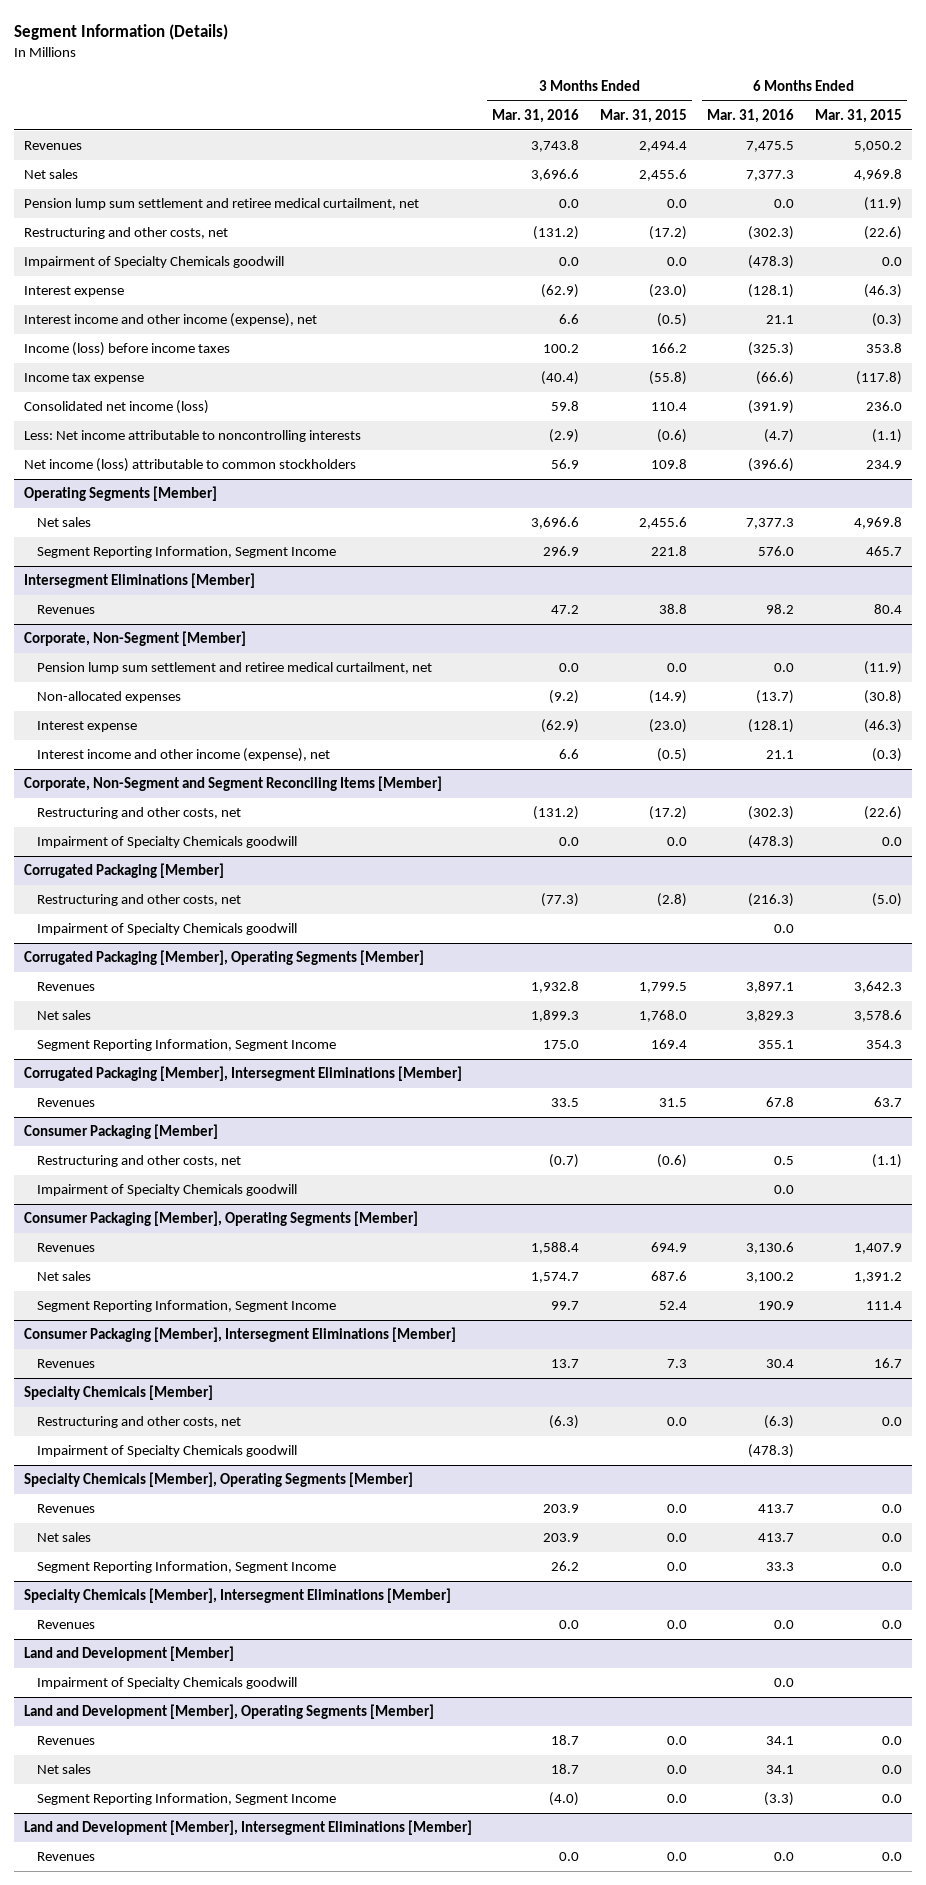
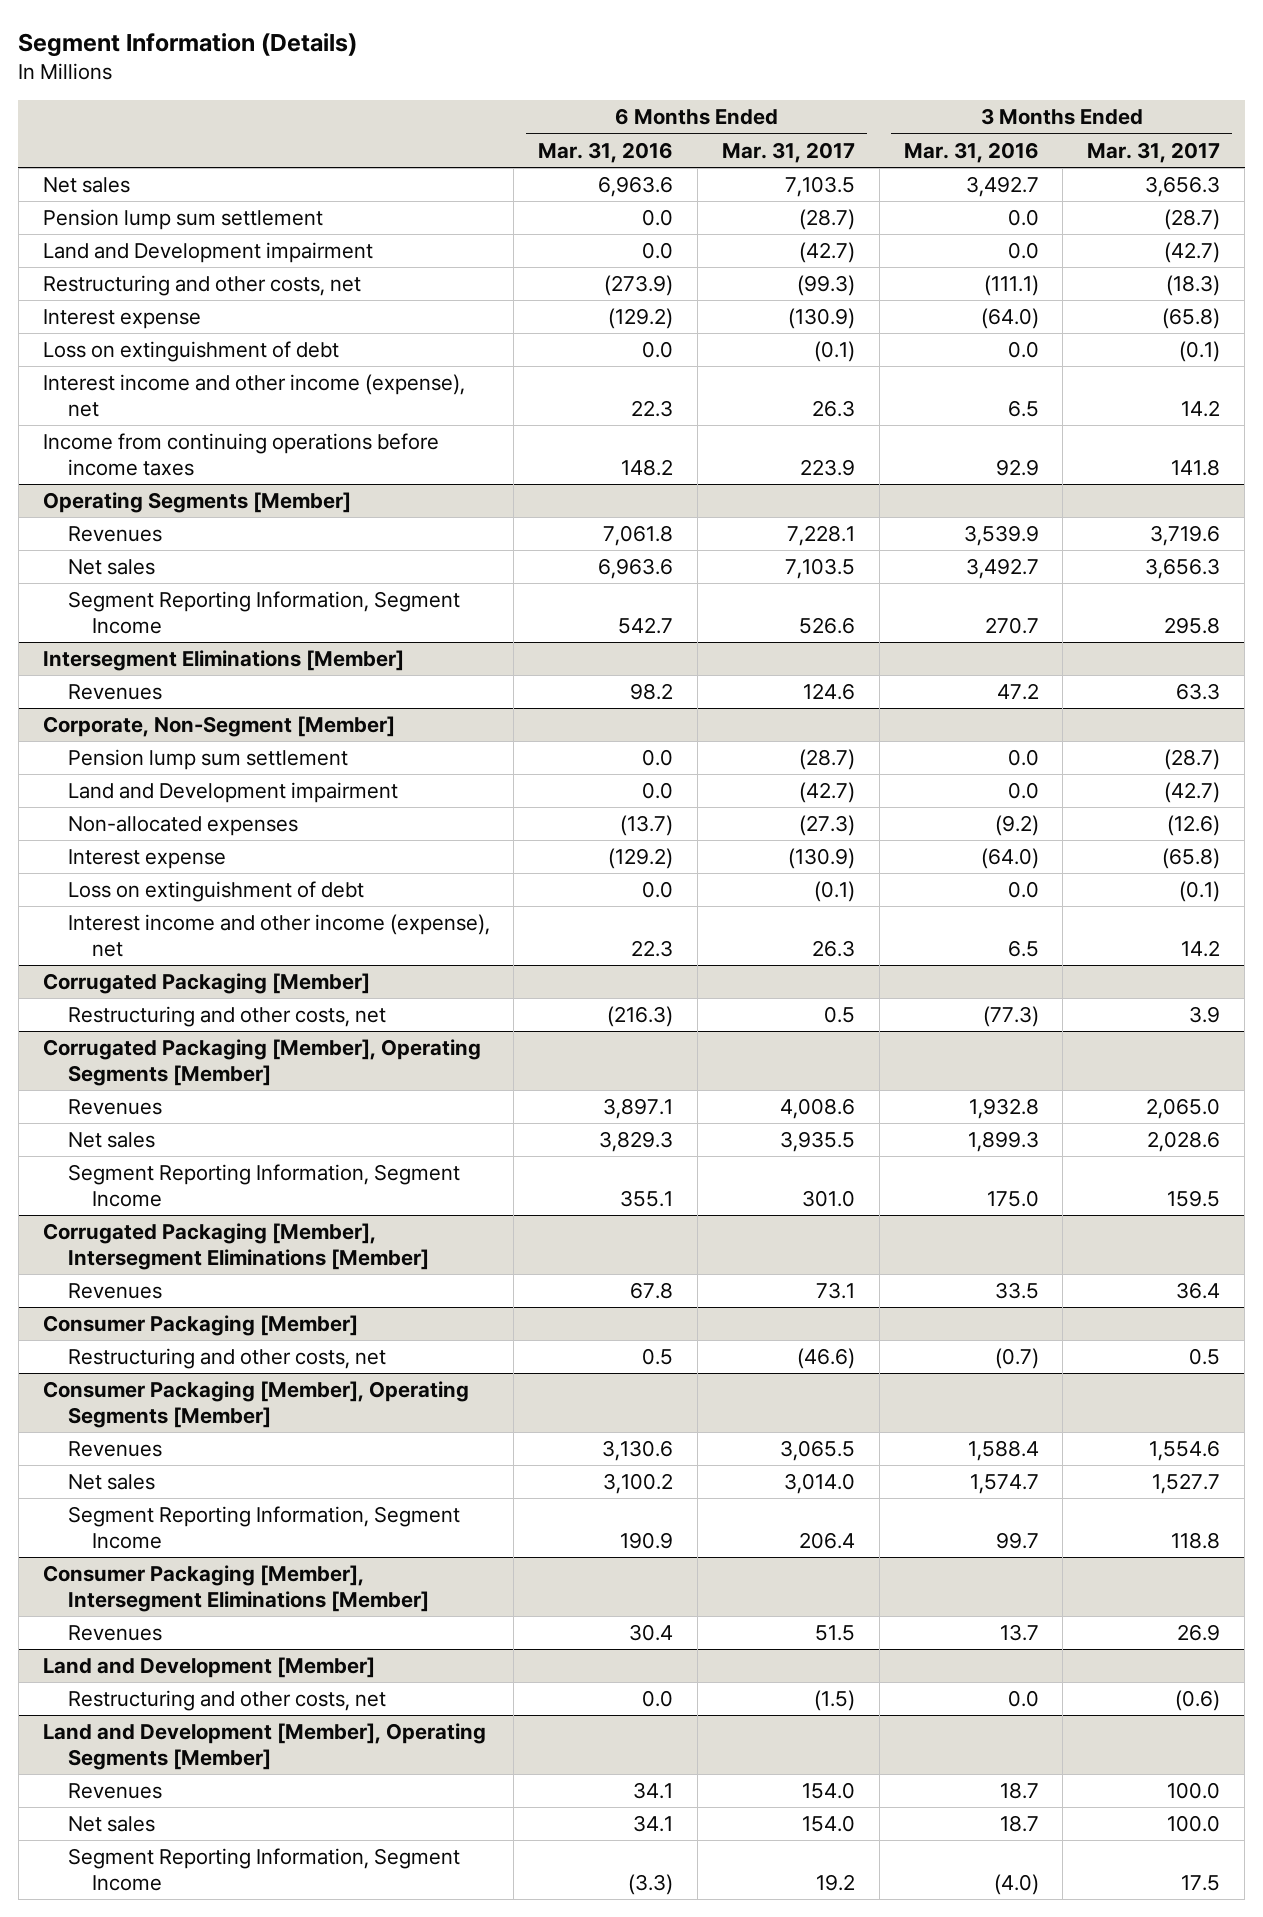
[599,109,687,124] Mar. 31, 2015 -> none
[814,109,902,124] Mar. 31, 2015 -> none
none -> [721,141,855,163] Mar. 31, 2017
none -> [1087,141,1221,163] Mar. 31, 2017
[24,141,83,151] Revenues -> none
[24,198,420,211] Pension lump sum settlement and retiree medical curtailment, net -> none
[24,256,285,269] Impairment of Specialty Chemicals goodwill -> none
[24,373,145,385] Income tax expense -> none
[24,400,210,415] Consolidated net income (loss) -> none
[24,430,362,443] Less: Net income attributable to noncontrolling interests -> none
[24,458,357,473] Net income (loss) attributable to common stockholders -> none
[531,169,580,182] 3,696.6 -> [965,176,1039,198] 3,492.7
[746,170,795,182] 7,377.3 -> [598,176,674,198] 6,963.6
none -> [42,209,323,231] Pension lump sum settlement
none -> [42,242,373,264] Land and Development impairment
[533,226,580,241] (131.2) -> [983,275,1039,297] (111.1)
[748,226,795,241] (302.3) -> [604,275,674,297] (273.9)
[541,284,580,299] (62.9) -> [980,308,1039,330] (64.0)
[748,284,795,299] (128.1) -> [608,308,674,330] (129.2)
none -> [42,341,339,363] Loss on extinguishment of debt
[559,314,580,325] 6.6 -> [1007,399,1039,417] 6.5
[766,315,795,325] 21.1 -> [631,399,674,417] 22.3
[24,342,231,357] Income (loss) before income taxes -> [42,433,439,476] Income from continuing operations before income taxes
[543,344,580,354] 100.2 -> [995,458,1039,476] 92.9
[748,342,795,357] (325.3) -> [621,458,674,476] 148.2
none -> [67,526,162,543] Revenues
[531,517,580,530] 3,696.6 -> [965,558,1039,580] 3,492.7
[746,518,795,530] 7,377.3 -> [598,558,674,580] 6,963.6
[543,546,580,557] 296.9 -> [984,616,1039,634] 270.7
[758,546,795,557] 576.0 -> [618,616,674,634] 542.7
[37,662,433,675] Pension lump sum settlement and retiree medical curtailment, net -> none
none -> [67,749,348,771] Pension lump sum settlement
none -> [67,782,398,804] Land and Development impairment
[24,776,443,792] Corporate, Non-Segment and Segment Reconciling Items [Member] -> none
[37,807,242,820] Restructuring and other costs, net -> none
[37,836,298,849] Impairment of Specialty Chemicals goodwill -> none
[541,719,580,734] (62.9) -> [980,848,1039,870] (64.0)
[748,719,795,734] (128.1) -> [608,848,674,870] (129.2)
none -> [67,881,364,903] Loss on extinguishment of debt
[559,749,580,760] 6.6 -> [1007,939,1039,957] 6.5
[766,750,795,760] 21.1 -> [631,939,674,957] 22.3
[37,923,298,936] Impairment of Specialty Chemicals goodwill -> none
[37,1184,298,1197] Impairment of Specialty Chemicals goodwill -> none
[24,1385,214,1401] Specialty Chemicals [Member] -> none
[37,1416,242,1429] Restructuring and other costs, net -> none
[37,1445,298,1458] Impairment of Specialty Chemicals goodwill -> none
[24,1472,414,1488] Specialty Chemicals [Member], Operating Segments [Member] -> none
[37,1504,96,1514] Revenues -> none
[37,1532,92,1543] Net sales -> none
[37,1561,337,1574] Segment Reporting Information, Segment Income -> none
[24,1588,452,1604] Specialty Chemicals [Member], Intersegment Eliminations [Member] -> none
[37,1620,96,1630] Revenues -> none
[37,1677,298,1690] Impairment of Specialty Chemicals goodwill -> none
none -> [67,1690,386,1712] Restructuring and other costs, net
[24,1820,473,1836] Land and Development [Member], Intersegment Eliminations [Member] -> none
[37,1852,96,1862] Revenues -> none

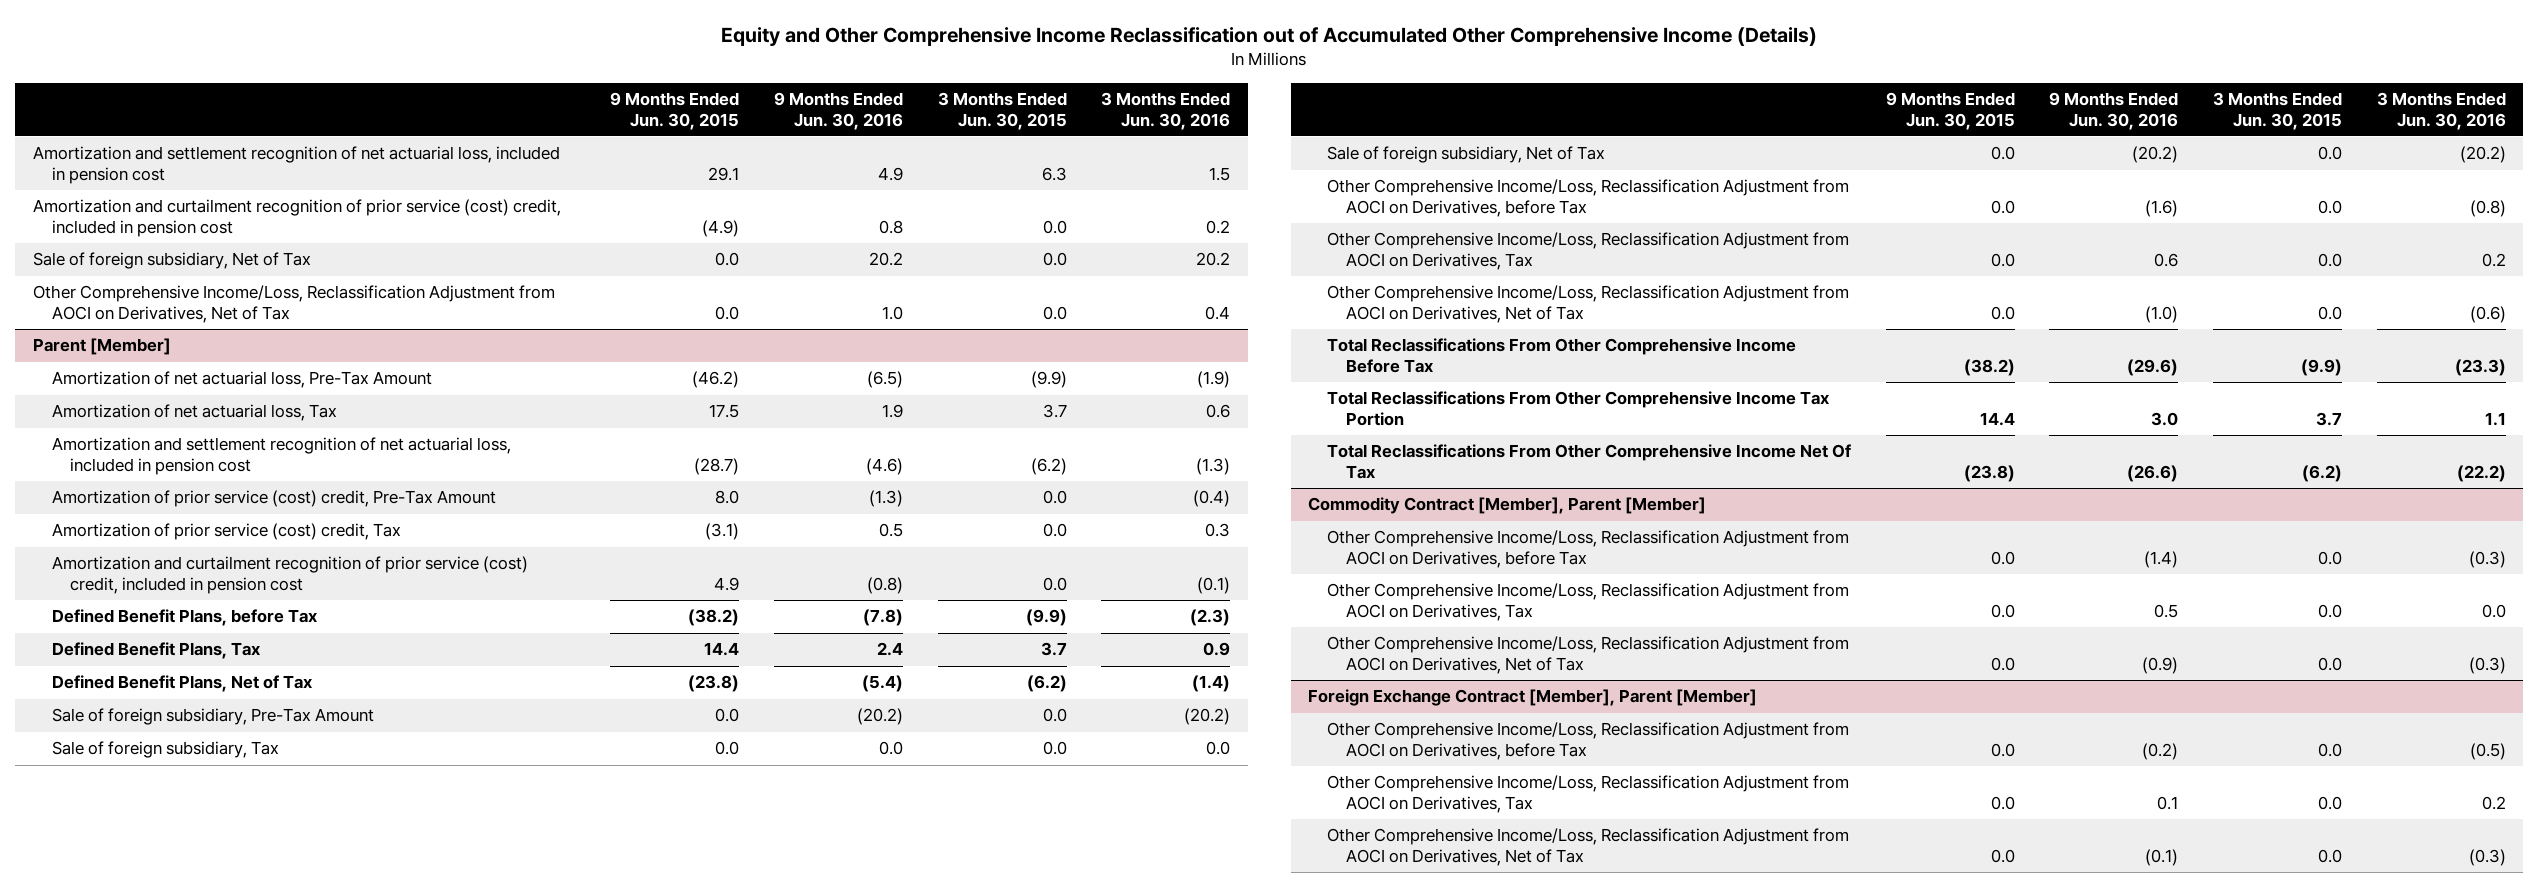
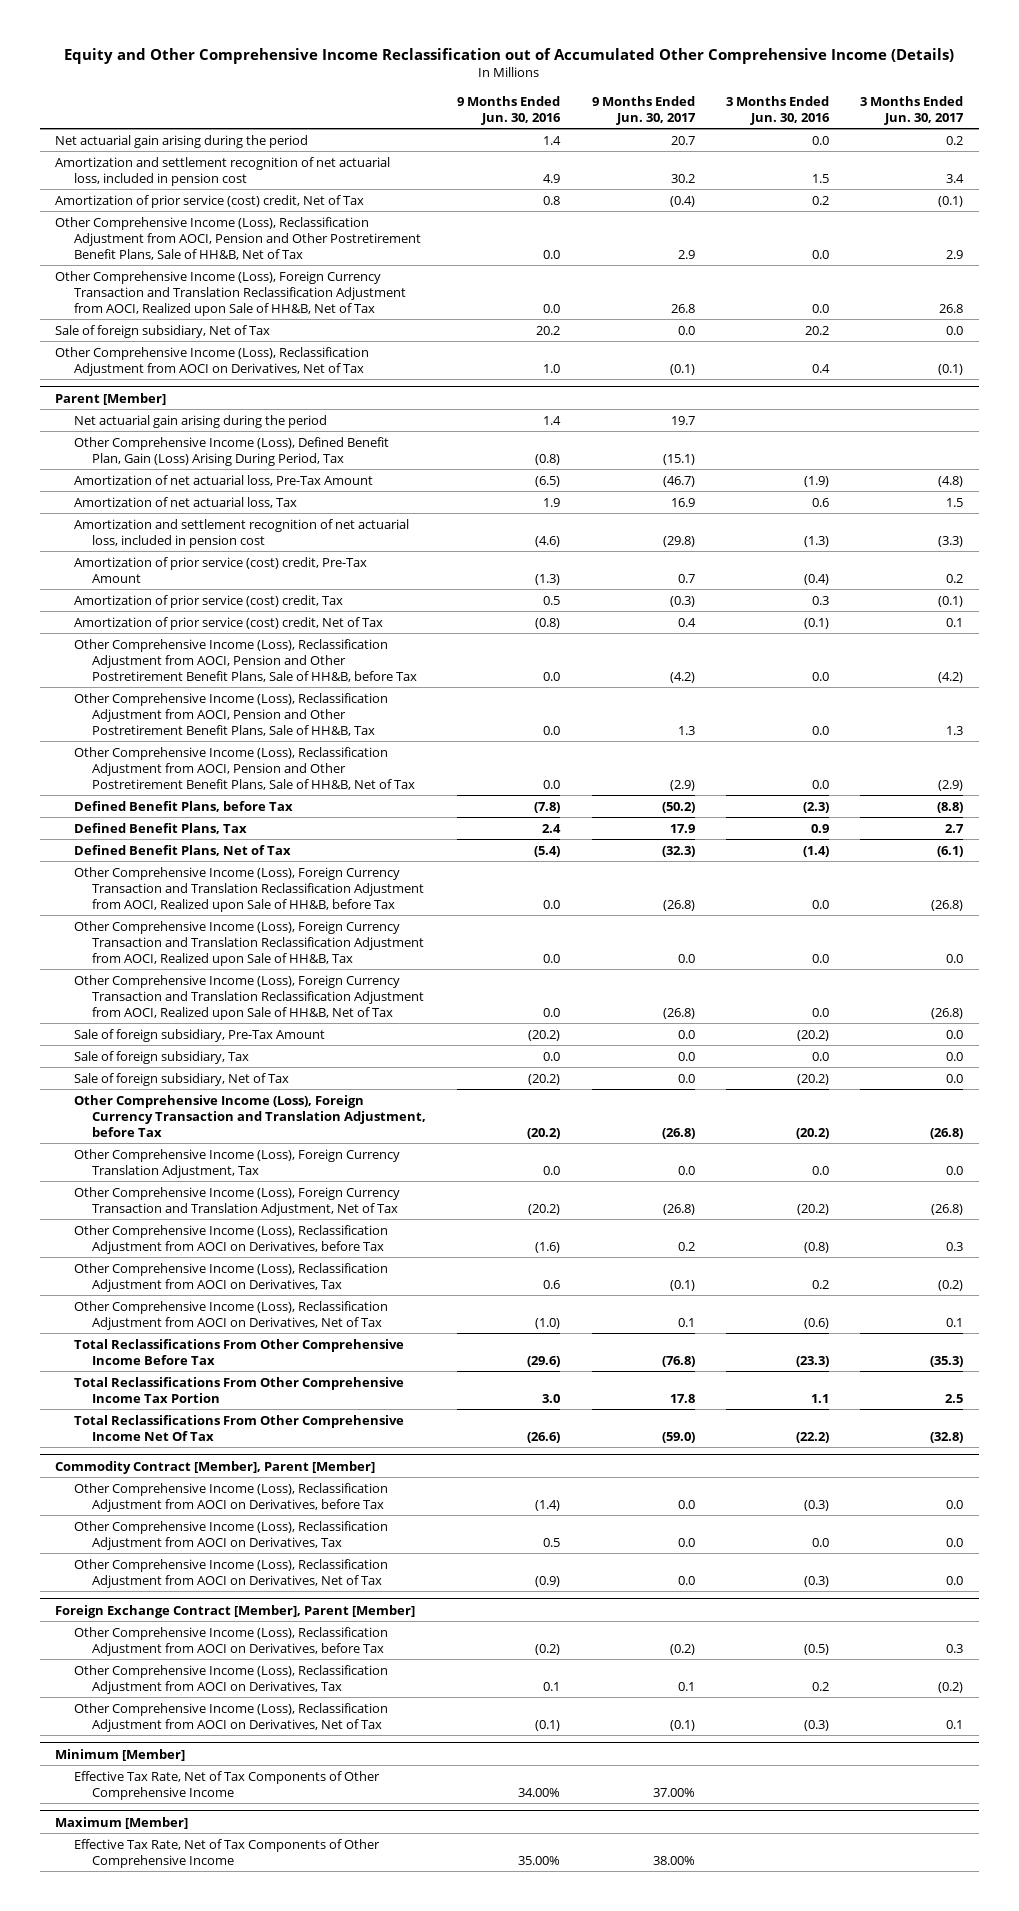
[610,92,740,130] 9 Months Ended Jun. 30, 2015 -> none
[937,92,1067,130] 3 Months Ended Jun. 30, 2015 -> none
none -> [591,95,696,125] 9 Months Ended Jun. 30, 2017
none -> [860,95,965,125] 3 Months Ended Jun. 30, 2017
none -> [55,134,309,148] Net actuarial gain arising during the period
[32,199,561,238] Amortization and curtailment recognition of prior service (cost) credit, included in pension cost -> [55,194,365,208] Amortization of prior service (cost) credit, Net of Tax
none -> [55,216,421,260] Other Comprehensive Income (Loss), Reclassification Adjustment from AOCI, Pension and Other Postretirement Benefit Plans, Sale of HH&B, Net of Tax
none -> [55,270,406,316] Other Comprehensive Income (Loss), Foreign Currency Transaction and Translation Reclassification Adjustment from AOCI, Realized upon Sale of HH&B, Net of Tax
[32,285,555,324] Other Comprehensive Income/Loss, Reclassification Adjustment from AOCI on Derivatives, Net of Tax -> [55,346,370,376] Other Comprehensive Income (Loss), Reclassification Adjustment from AOCI on Derivatives, Net of Tax
none -> [73,414,327,428] Net actuarial gain arising during the period
none -> [73,436,389,466] Other Comprehensive Income (Loss), Defined Benefit Plan, Gain (Loss) Arising During Period, Tax
[51,556,528,595] Amortization and curtailment recognition of prior service (cost) credit, included in pension cost -> [73,616,383,630] Amortization of prior service (cost) credit, Net of Tax
none -> [73,638,418,682] Other Comprehensive Income (Loss), Reclassification Adjustment from AOCI, Pension and Other Postretirement Benefit Plans, Sale of HH&B, before Tax
none -> [73,692,388,736] Other Comprehensive Income (Loss), Reclassification Adjustment from AOCI, Pension and Other Postretirement Benefit Plans, Sale of HH&B, Tax
none -> [73,746,416,790] Other Comprehensive Income (Loss), Reclassification Adjustment from AOCI, Pension and Other Postretirement Benefit Plans, Sale of HH&B, Net of Tax
none -> [73,866,425,912] Other Comprehensive Income (Loss), Foreign Currency Transaction and Translation Reclassification Adjustment from AOCI, Realized upon Sale of HH&B, before Tax
none -> [73,920,425,966] Other Comprehensive Income (Loss), Foreign Currency Transaction and Translation Reclassification Adjustment from AOCI, Realized upon Sale of HH&B, Tax
none -> [73,974,425,1020] Other Comprehensive Income (Loss), Foreign Currency Transaction and Translation Reclassification Adjustment from AOCI, Realized upon Sale of HH&B, Net of Tax
none -> [73,1094,427,1137] Other Comprehensive Income (Loss), Foreign Currency Transaction and Translation Adjustment, before Tax
none -> [73,1148,400,1178] Other Comprehensive Income (Loss), Foreign Currency Translation Adjustment, Tax
none -> [73,1186,400,1216] Other Comprehensive Income (Loss), Foreign Currency Transaction and Translation Adjustment, Net of Tax
[1326,179,1849,218] Other Comprehensive Income/Loss, Reclassification Adjustment from AOCI on Derivatives, before Tax -> [73,1224,388,1254] Other Comprehensive Income (Loss), Reclassification Adjustment from AOCI on Derivatives, before Tax
[1326,232,1849,271] Other Comprehensive Income/Loss, Reclassification Adjustment from AOCI on Derivatives, Tax -> [73,1262,388,1292] Other Comprehensive Income (Loss), Reclassification Adjustment from AOCI on Derivatives, Tax
[1326,285,1849,324] Other Comprehensive Income/Loss, Reclassification Adjustment from AOCI on Derivatives, Net of Tax -> [73,1300,388,1330] Other Comprehensive Income (Loss), Reclassification Adjustment from AOCI on Derivatives, Net of Tax
[1326,530,1849,569] Other Comprehensive Income/Loss, Reclassification Adjustment from AOCI on Derivatives, before Tax -> [73,1482,388,1512] Other Comprehensive Income (Loss), Reclassification Adjustment from AOCI on Derivatives, before Tax
[1326,583,1849,622] Other Comprehensive Income/Loss, Reclassification Adjustment from AOCI on Derivatives, Tax -> [73,1520,388,1550] Other Comprehensive Income (Loss), Reclassification Adjustment from AOCI on Derivatives, Tax
[1326,636,1849,675] Other Comprehensive Income/Loss, Reclassification Adjustment from AOCI on Derivatives, Net of Tax -> [73,1558,388,1588] Other Comprehensive Income (Loss), Reclassification Adjustment from AOCI on Derivatives, Net of Tax
[1326,722,1849,761] Other Comprehensive Income/Loss, Reclassification Adjustment from AOCI on Derivatives, before Tax -> [73,1626,388,1656] Other Comprehensive Income (Loss), Reclassification Adjustment from AOCI on Derivatives, before Tax
[1326,775,1849,814] Other Comprehensive Income/Loss, Reclassification Adjustment from AOCI on Derivatives, Tax -> [73,1664,388,1694] Other Comprehensive Income (Loss), Reclassification Adjustment from AOCI on Derivatives, Tax
[1326,828,1849,867] Other Comprehensive Income/Loss, Reclassification Adjustment from AOCI on Derivatives, Net of Tax -> [73,1702,388,1732] Other Comprehensive Income (Loss), Reclassification Adjustment from AOCI on Derivatives, Net of Tax
none -> [55,1748,186,1761] Minimum [Member]
none -> [73,1770,380,1800] Effective Tax Rate, Net of Tax Components of Other Comprehensive Income
none -> [55,1816,189,1829] Maximum [Member]
none -> [73,1838,380,1868] Effective Tax Rate, Net of Tax Components of Other Comprehensive Income

